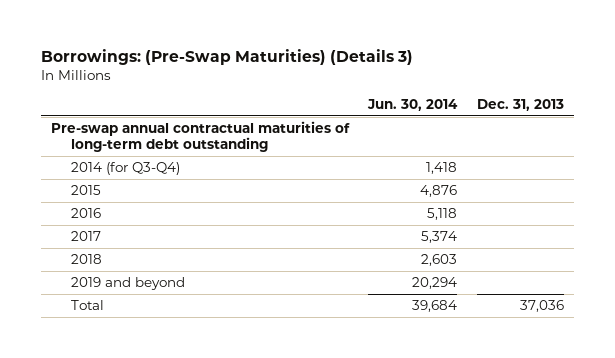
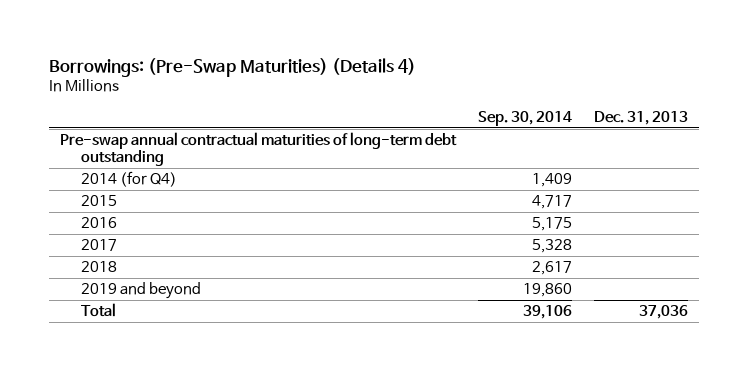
[40,48,413,65] Borrowings: (Pre-Swap Maturities) (Details 3) -> [49,57,417,77] Borrowings: (Pre-Swap Maturities) (Details 4)
[367,99,459,112] Jun. 30, 2014 -> none
none -> [477,111,572,127] Sep. 30, 2014
[70,162,180,176] 2014 (for Q3-Q4) -> [81,171,178,188] 2014 (for Q4)

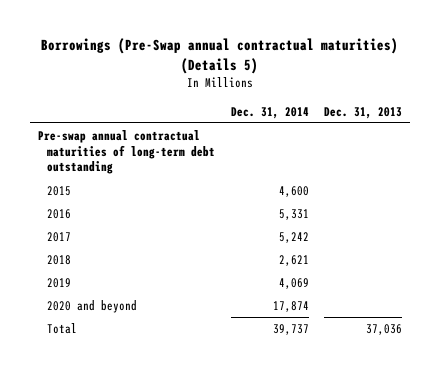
[49,57,417,77] Borrowings: (Pre-Swap Maturities) (Details 4) -> [41,37,399,74] Borrowings (Pre-Swap annual contractual maturities) (Details 5)
[477,111,572,127] Sep. 30, 2014 -> none
none -> [230,106,309,119] Dec. 31, 2014
[81,171,178,188] 2014 (for Q4) -> none
none -> [47,278,72,289] 2019
[81,282,202,300] 2019 and beyond -> [47,300,138,314] 2020 and beyond

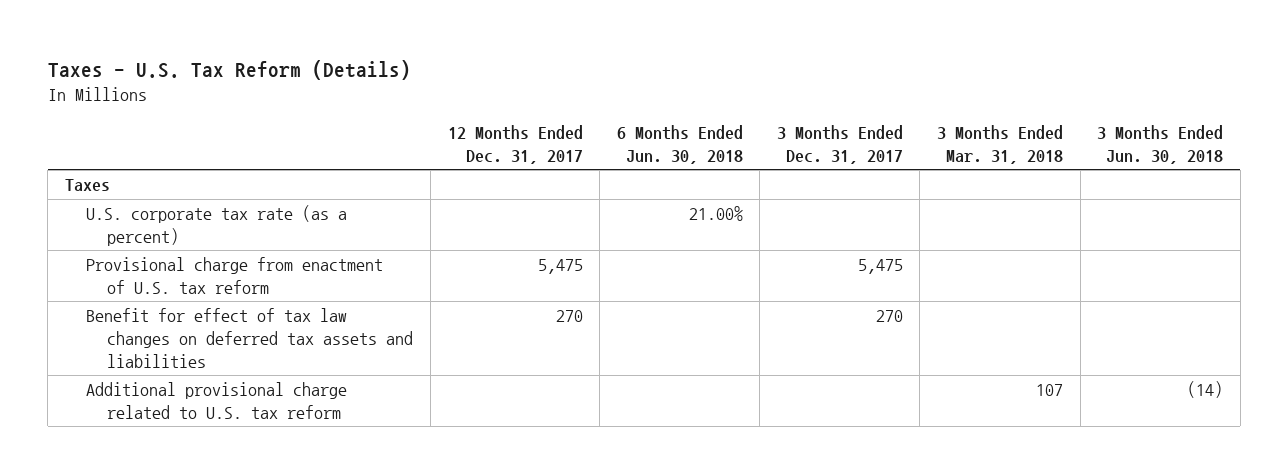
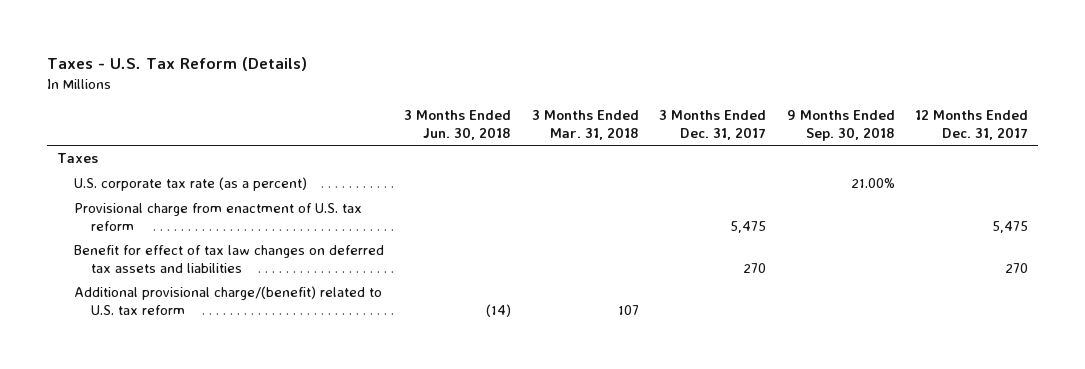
[616,125,743,164] 6 Months Ended Jun. 30, 2018 -> none
none -> [786,110,895,142] 9 Months Ended Sep. 30, 2018
[86,382,348,419] Additional provisional charge related to U.S. tax reform -> [73,286,382,315] Additional provisional charge/(benefit) related to U.S. tax reform

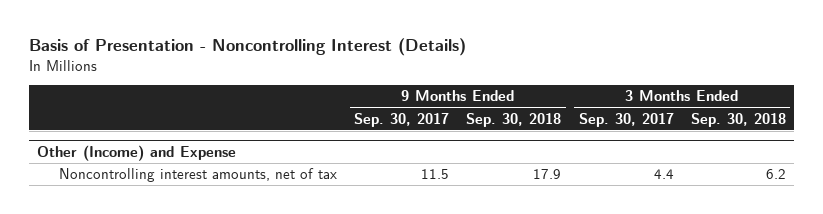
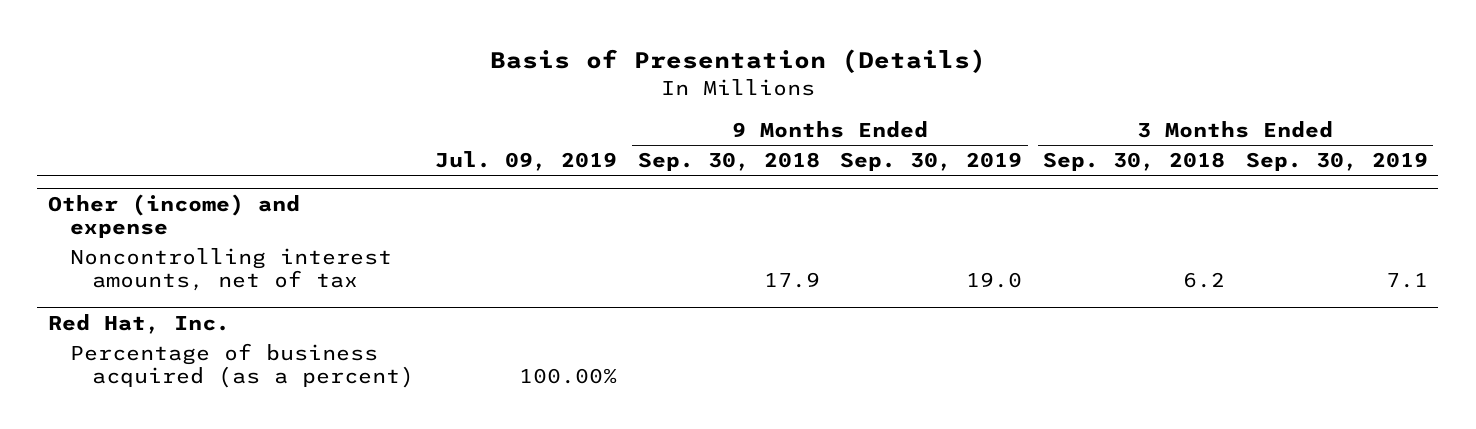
[28,38,466,57] Basis of Presentation - Noncontrolling Interest (Details) -> [489,49,986,74] Basis of Presentation (Details)
[354,112,450,127] Sep. 30, 2017 -> none
[578,112,674,127] Sep. 30, 2017 -> none
none -> [434,151,617,172] Jul. 09, 2019
none -> [840,152,1023,172] Sep. 30, 2019
none -> [1245,152,1428,172] Sep. 30, 2019
[37,144,237,161] Other (Income) and Expense -> [47,193,300,238] Other (income) and expense
none -> [47,313,230,334] Red Hat, Inc.
none -> [70,343,415,389] Percentage of business acquired (as a percent)

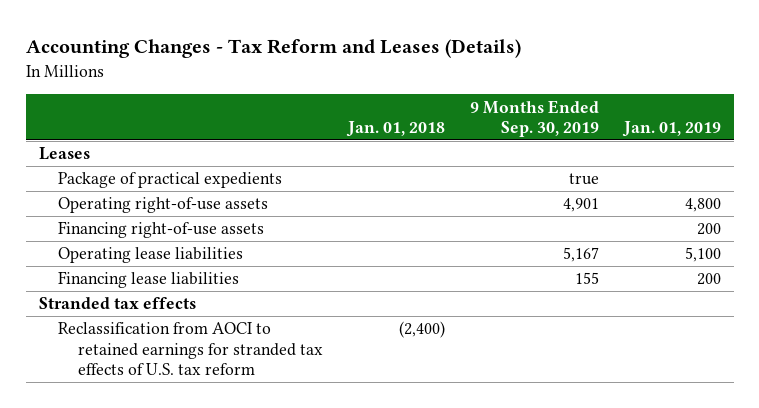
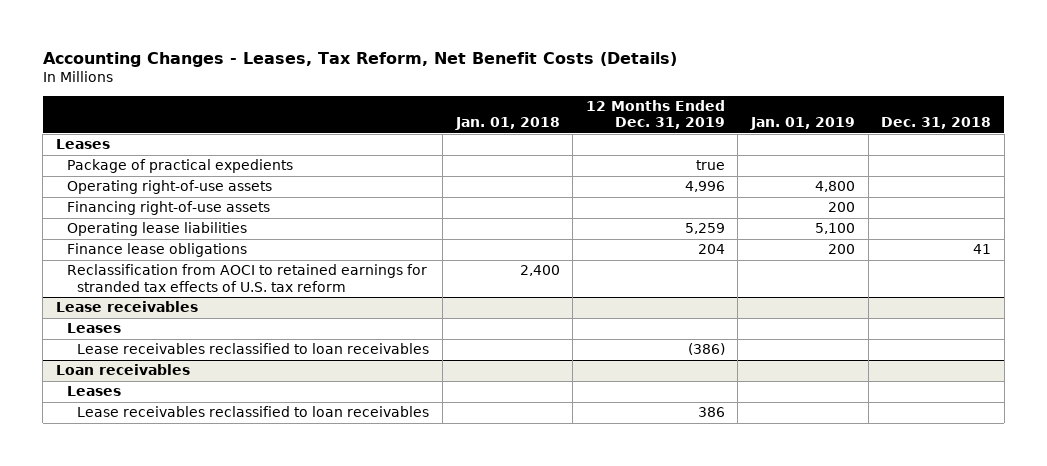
[25,39,521,59] Accounting Changes - Tax Reform and Leases (Details) -> [42,51,677,67] Accounting Changes - Leases, Tax Reform, Net Benefit Costs (Details)
[469,99,599,137] 9 Months Ended Sep. 30, 2019 -> none
none -> [585,100,725,130] 12 Months Ended Dec. 31, 2019
none -> [881,117,992,130] Dec. 31, 2018
[38,297,196,310] Stranded tax effects -> none
[58,271,240,289] Financing lease liabilities -> [66,243,247,258] Finance lease obligations
[398,321,445,339] (2,400) -> [519,265,560,277] 2,400
none -> [55,301,198,313] Lease receivables
none -> [66,323,121,334] Leases
none -> [77,343,430,355] Lease receivables reclassified to loan receivables
none -> [55,364,190,376] Loan receivables
none -> [66,386,121,397] Leases
none -> [77,406,430,418] Lease receivables reclassified to loan receivables

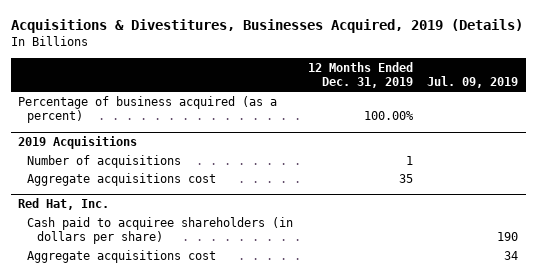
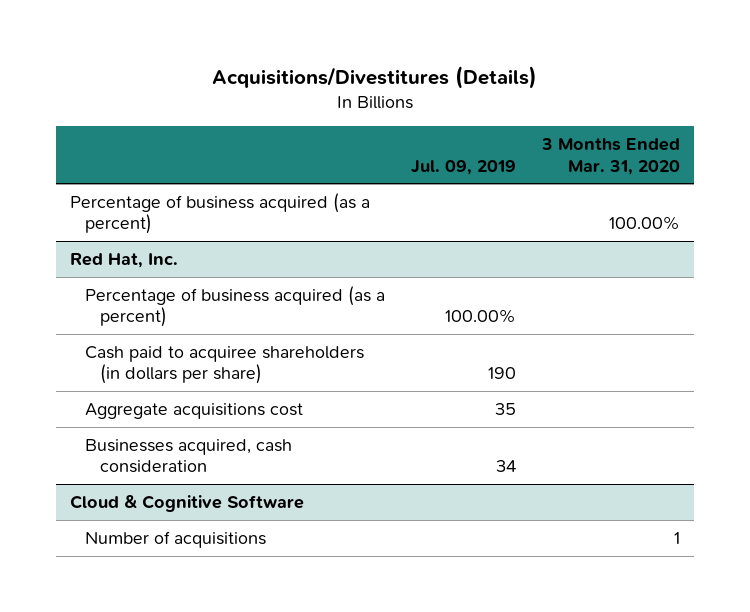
[10,18,523,33] Acquisitions & Divestitures, Businesses Acquired, 2019 (Details) -> [211,66,537,90] Acquisitions/Divestitures (Details)
[307,61,413,89] 12 Months Ended Dec. 31, 2019 -> none
none -> [541,137,681,175] 3 Months Ended Mar. 31, 2020
[18,135,138,149] 2019 Acquisitions -> none
[27,154,182,168] Number of acquisitions -> none
[27,172,217,186] Aggregate acquisitions cost -> none
none -> [84,285,385,328] Percentage of business acquired (as a percent)
[504,250,519,260] 34 -> [495,402,517,415] 35
none -> [84,438,292,474] Businesses acquired, cash consideration
none -> [69,494,304,512] Cloud & Cognitive Software
none -> [84,530,266,548] Number of acquisitions

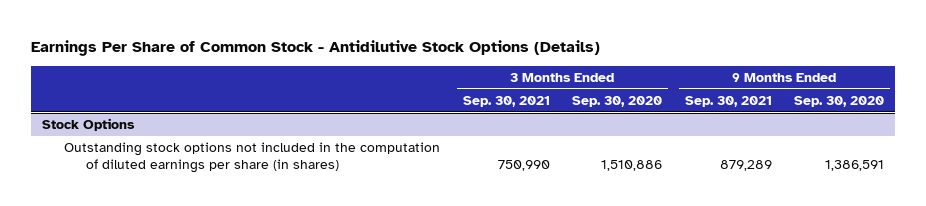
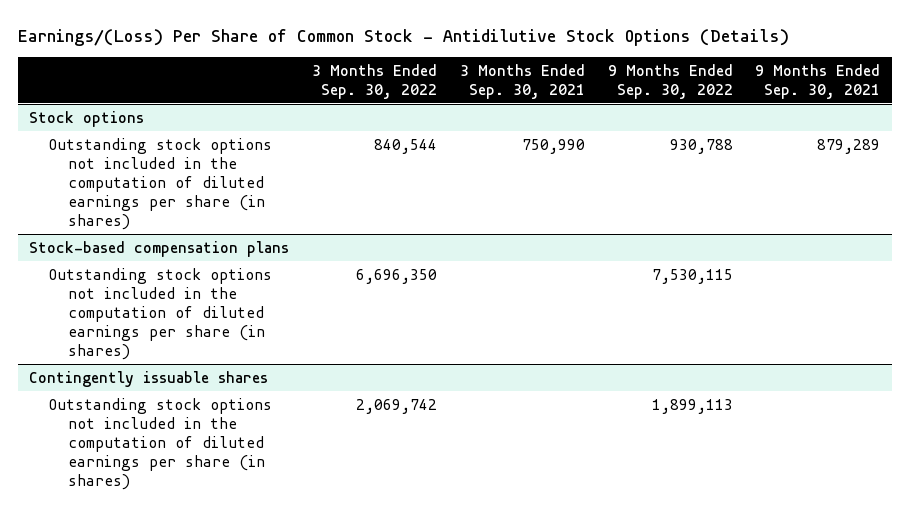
[30,40,600,57] Earnings Per Share of Common Stock - Antidilutive Stock Options (Details) -> [17,28,789,46] Earnings/(Loss) Per Share of Common Stock - Antidilutive Stock Options (Details)
[572,96,663,108] Sep. 30, 2020 -> none
[794,96,885,108] Sep. 30, 2020 -> none
none -> [311,63,437,99] 3 Months Ended Sep. 30, 2022
none -> [607,63,733,99] 9 Months Ended Sep. 30, 2022
[41,118,135,132] Stock Options -> [29,110,145,127] Stock options
none -> [29,240,290,257] Stock-based compensation plans
none -> [48,267,273,360] Outstanding stock options not included in the computation of diluted earnings per share (in shares)
none -> [29,370,269,387] Contingently issuable shares
none -> [48,397,273,490] Outstanding stock options not included in the computation of diluted earnings per share (in shares)

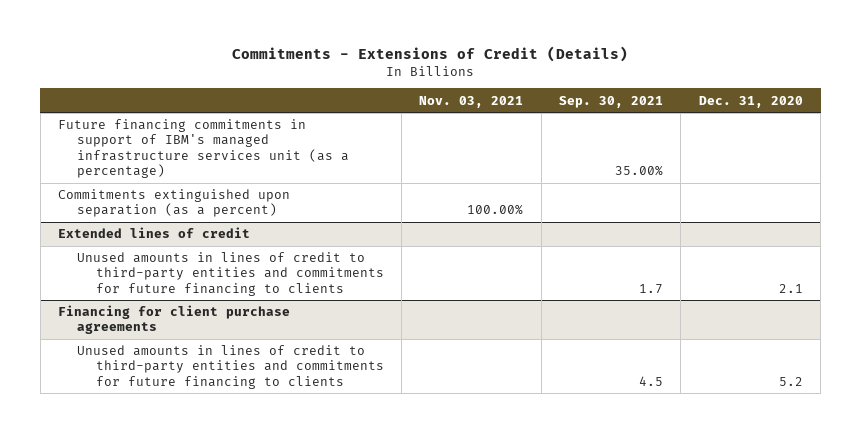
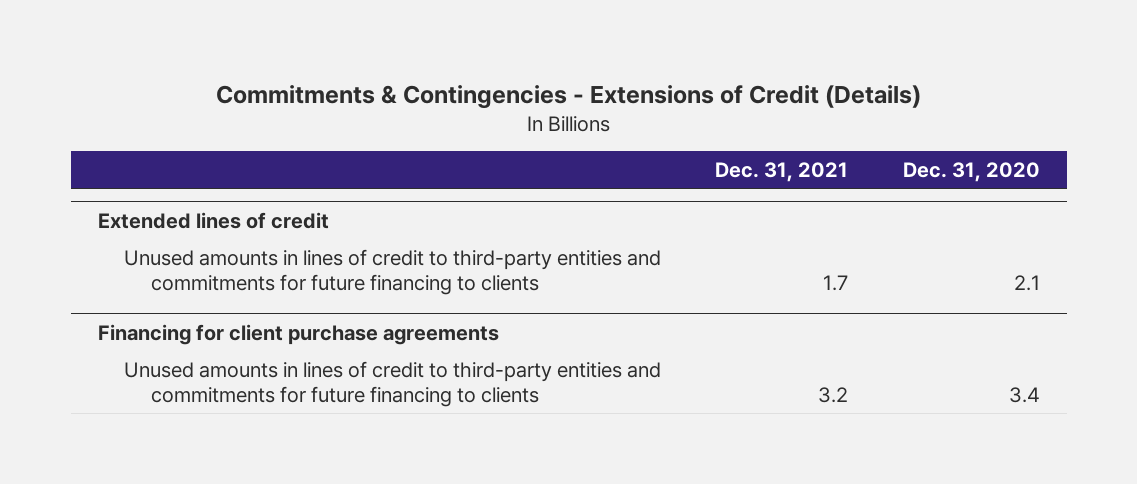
[232,46,629,63] Commitments - Extensions of Credit (Details) -> [215,84,921,109] Commitments & Contingencies - Extensions of Credit (Details)
[419,95,524,108] Nov. 03, 2021 -> none
[559,95,664,108] Sep. 30, 2021 -> none
none -> [715,162,849,183] Dec. 31, 2021
[57,119,349,178] Future financing commitments in support of IBM's managed infrastructure services unit (as a percentage) -> none
[57,189,290,218] Commitments extinguished upon separation (as a percent) -> none
[778,376,803,386] 5.2 -> [1008,387,1040,404] 3.4

